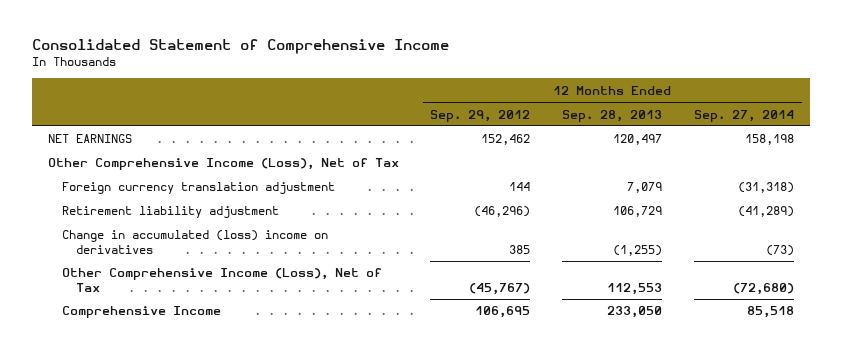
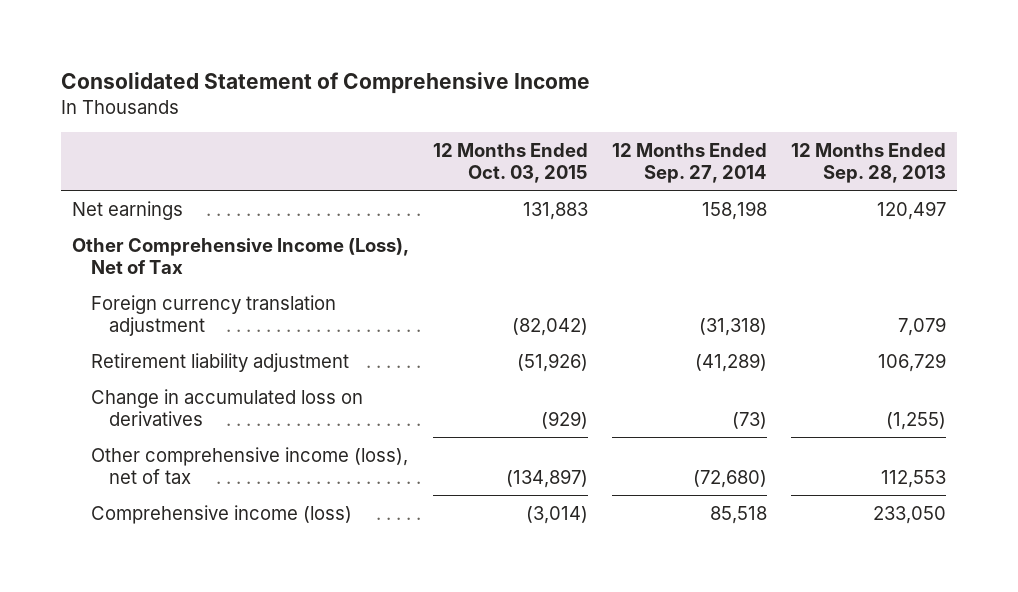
[430,109,531,122] Sep. 29, 2012 -> none
none -> [433,142,589,183] 12 Months Ended Oct. 03, 2015
[47,134,132,144] NET EARNINGS -> [72,200,184,220] Net earnings
[61,230,328,255] Change in accumulated (loss) income on derivatives -> [90,388,363,426] Change in accumulated loss on derivatives
[61,268,382,293] Other Comprehensive Income (Loss), Net of Tax -> [90,446,408,484] Other comprehensive income (loss), net of tax
[61,306,221,319] Comprehensive Income -> [90,504,352,524] Comprehensive income (loss)

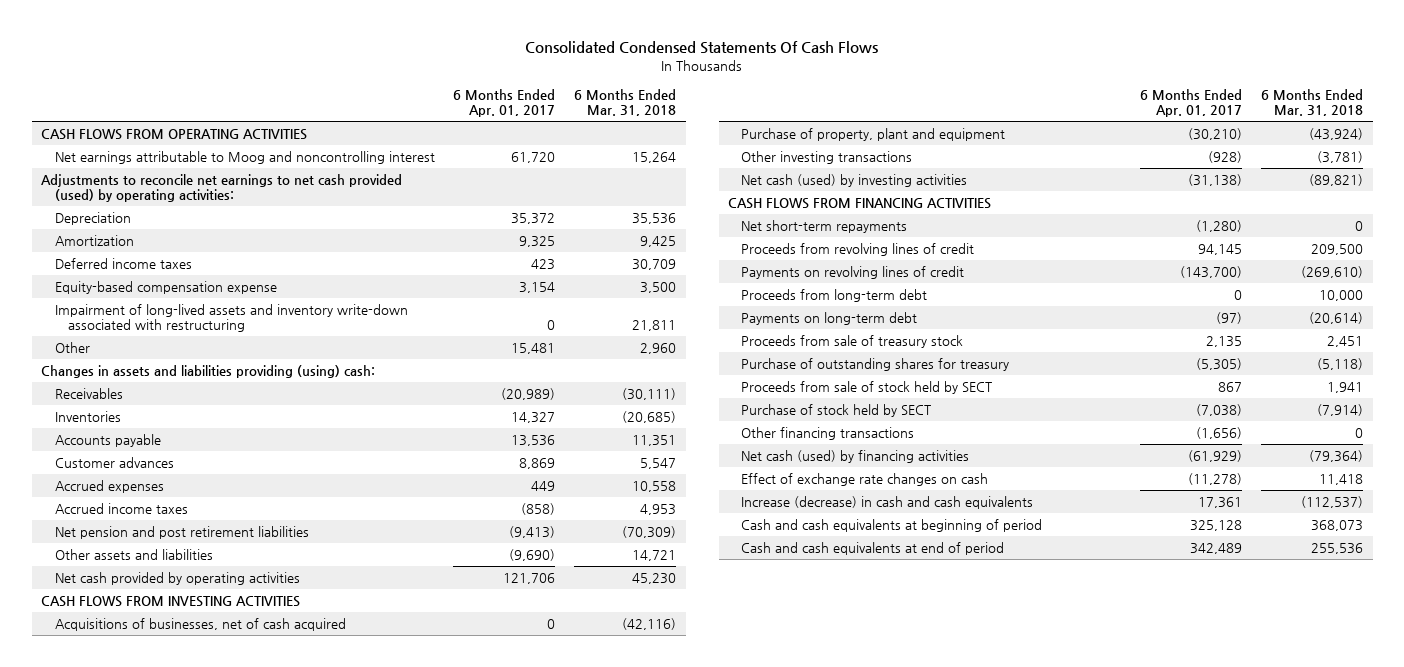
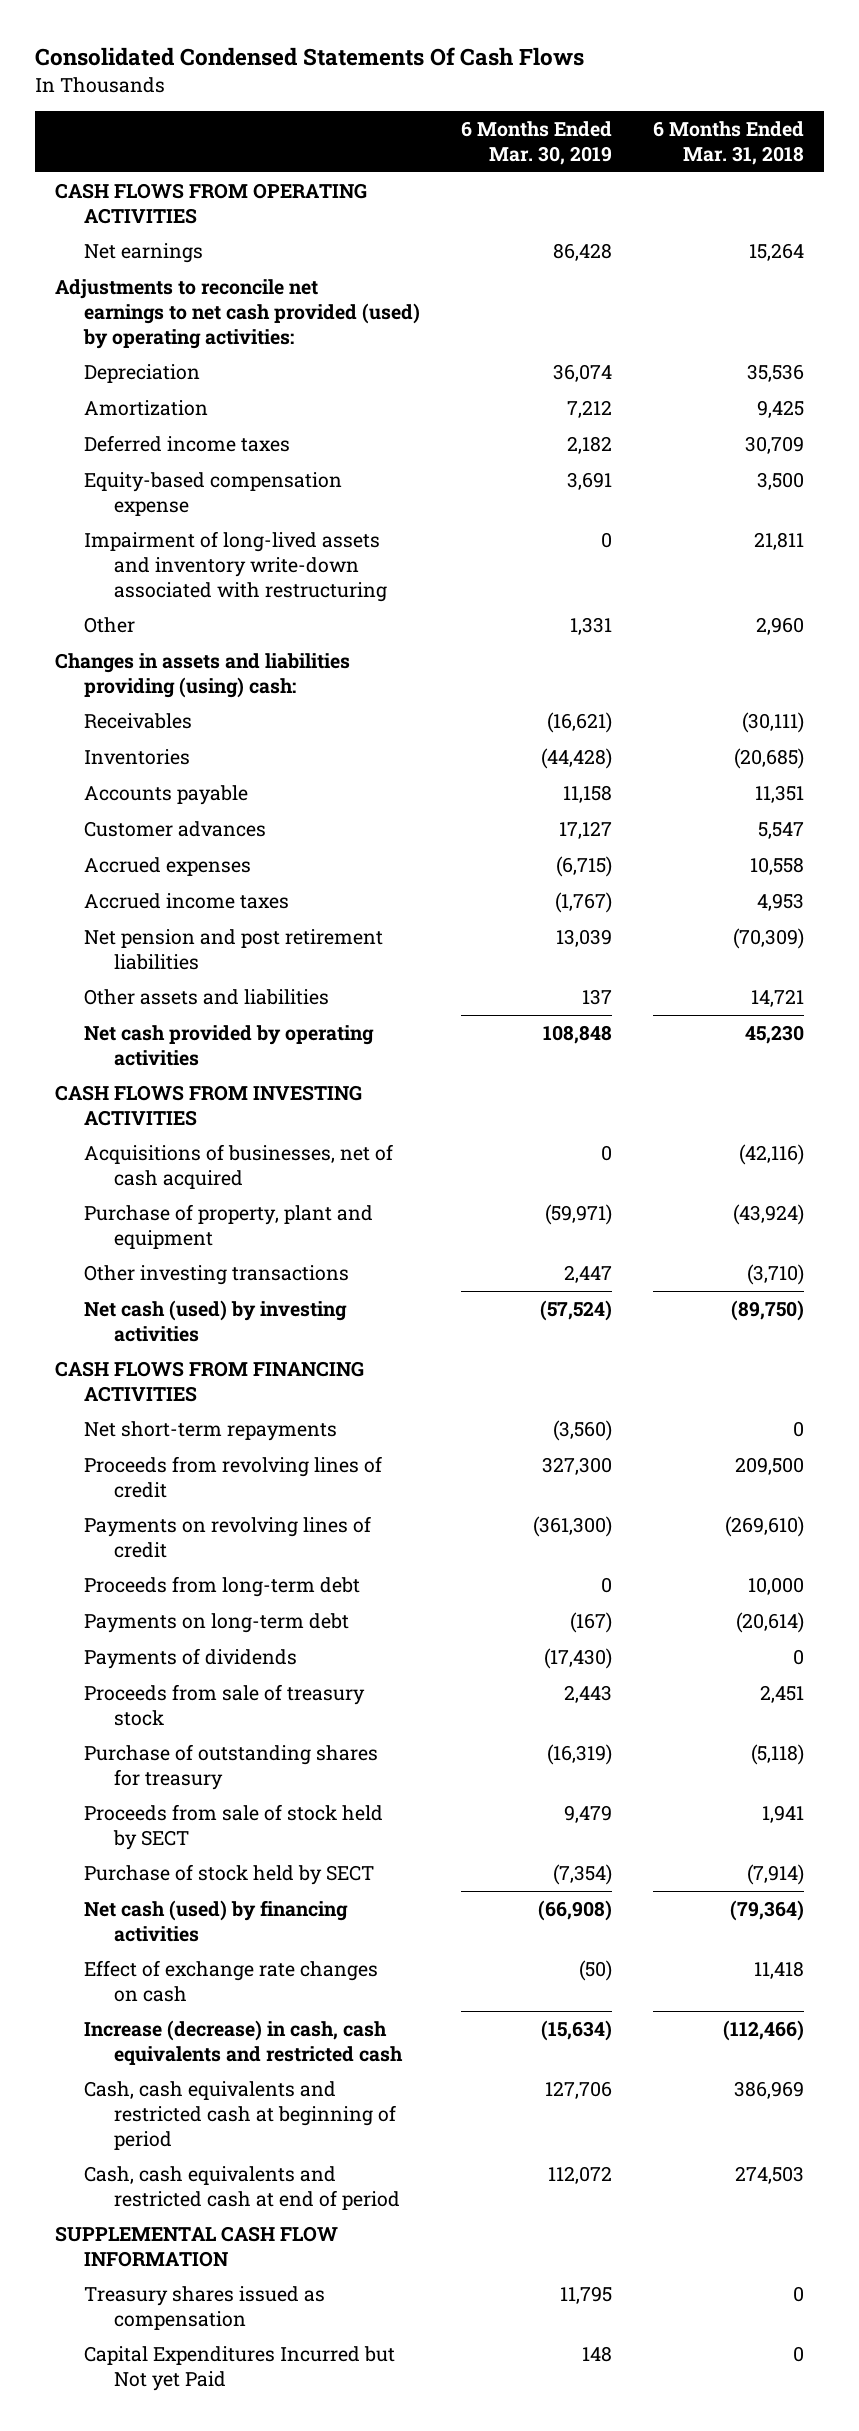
[453,89,556,118] 6 Months Ended Apr. 01, 2017 -> none
none -> [461,121,613,166] 6 Months Ended Mar. 30, 2019
[54,150,435,164] Net earnings attributable to Moog and noncontrolling interest -> [84,242,204,263] Net earnings
[1317,150,1364,163] (3,781) -> [746,1263,804,1285] (3,710)
[1309,173,1364,186] (89,821) -> [730,1299,804,1321] (89,750)
none -> [84,1647,298,1669] Payments of dividends
[741,426,915,440] Other financing transactions -> none
[741,495,1034,509] Increase (decrease) in cash and cash equivalents -> [84,2019,403,2065] Increase (decrease) in cash, cash equivalents and restricted cash
[1301,495,1364,508] (112,537) -> [722,2019,804,2041] (112,466)
[741,518,1043,532] Cash and cash equivalents at beginning of period -> [84,2080,396,2150] Cash, cash equivalents and restricted cash at beginning of period
[1311,519,1364,531] 368,073 -> [733,2080,804,2099] 386,969
[741,541,1005,555] Cash and cash equivalents at end of period -> [84,2165,400,2210] Cash, cash equivalents and restricted cash at end of period
[1311,542,1364,554] 255,536 -> [734,2165,804,2184] 274,503
none -> [55,2225,339,2267] SUPPLEMENTAL CASH FLOW INFORMATION
none -> [84,2285,326,2330] Treasury shares issued as compensation
none -> [84,2345,396,2391] Capital Expenditures Incurred but Not yet Paid

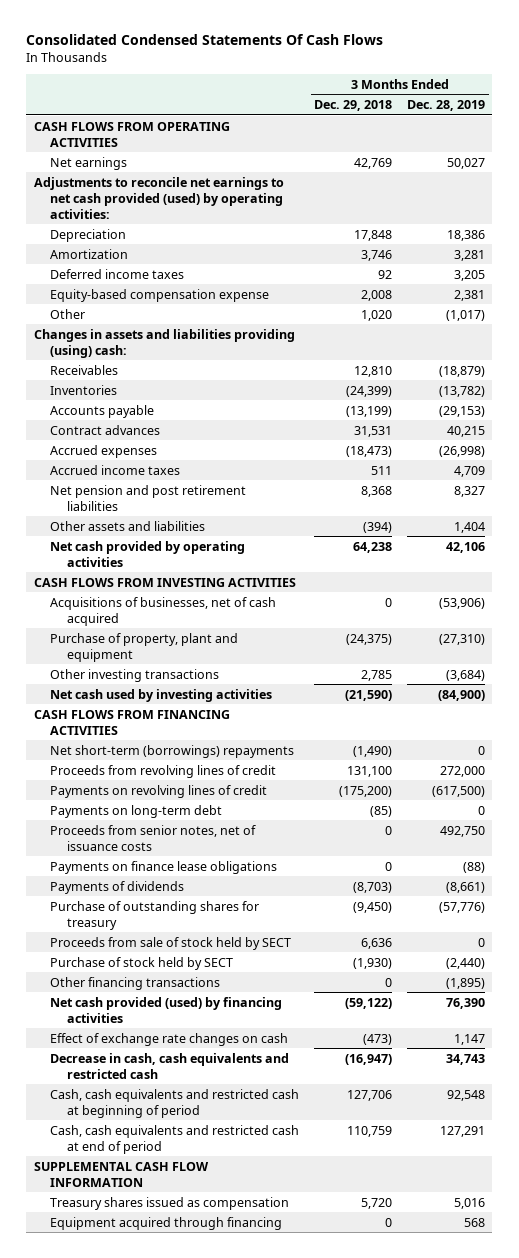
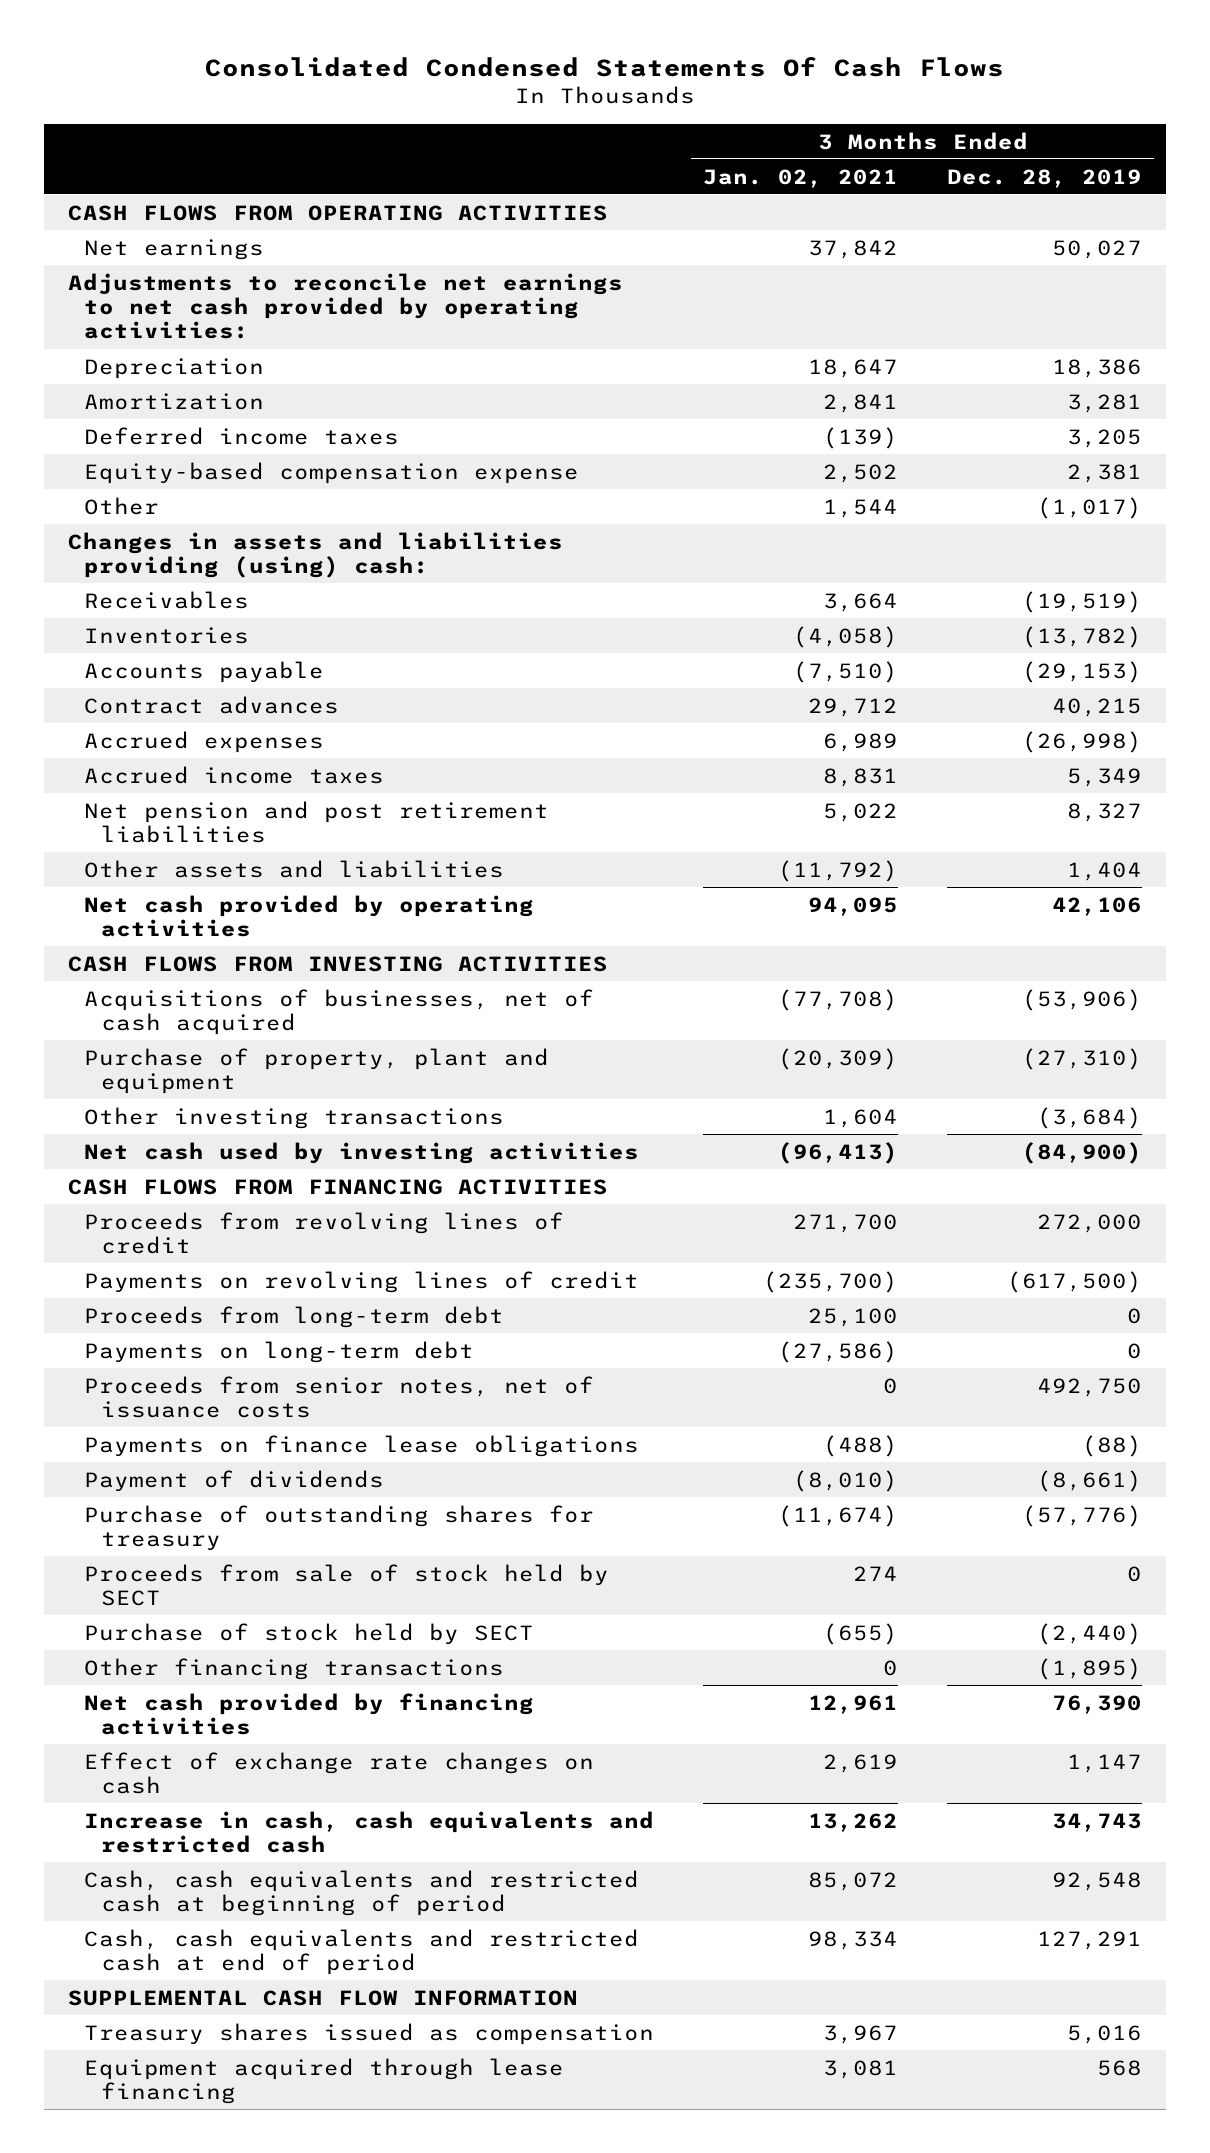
[314,100,393,112] Dec. 29, 2018 -> none
none -> [703,168,899,188] Jan. 02, 2021
[33,176,284,219] Adjustments to reconcile net earnings to net cash provided (used) by operating activities: -> [68,272,624,340] Adjustments to reconcile net earnings to net cash provided by operating activities:
[439,365,486,377] (18,879) -> [1021,590,1142,613] (19,519)
[454,465,486,477] 4,709 -> [1066,767,1142,787] 5,349
[50,744,295,758] Net short-term (borrowings) repayments -> none
none -> [84,1305,505,1328] Proceeds from long-term debt
[50,880,185,894] Payments of dividends -> [84,1469,385,1492] Payment of dividends
[50,996,283,1023] Net cash provided (used) by financing activities -> [84,1692,535,1736] Net cash provided by financing activities
[50,1052,290,1079] Decrease in cash, cash equivalents and restricted cash -> [84,1810,655,1854] Increase in cash, cash equivalents and restricted cash
[50,1216,283,1230] Equipment acquired through financing -> [84,2057,565,2105] Equipment acquired through lease financing

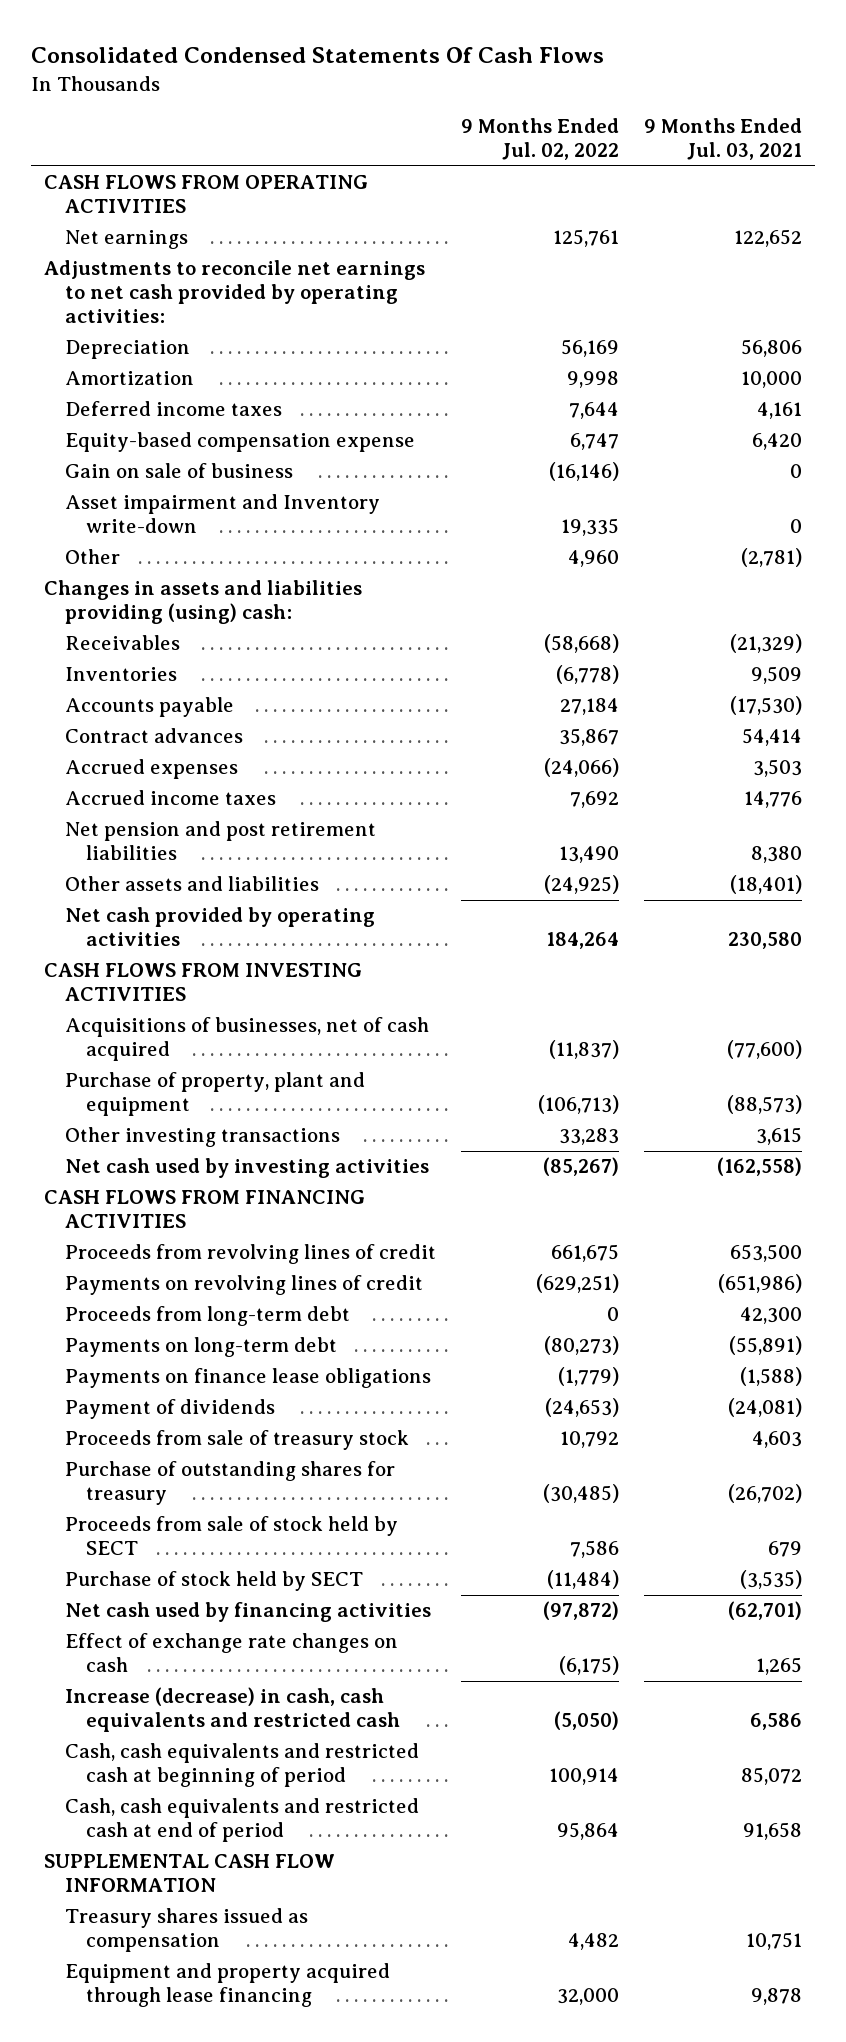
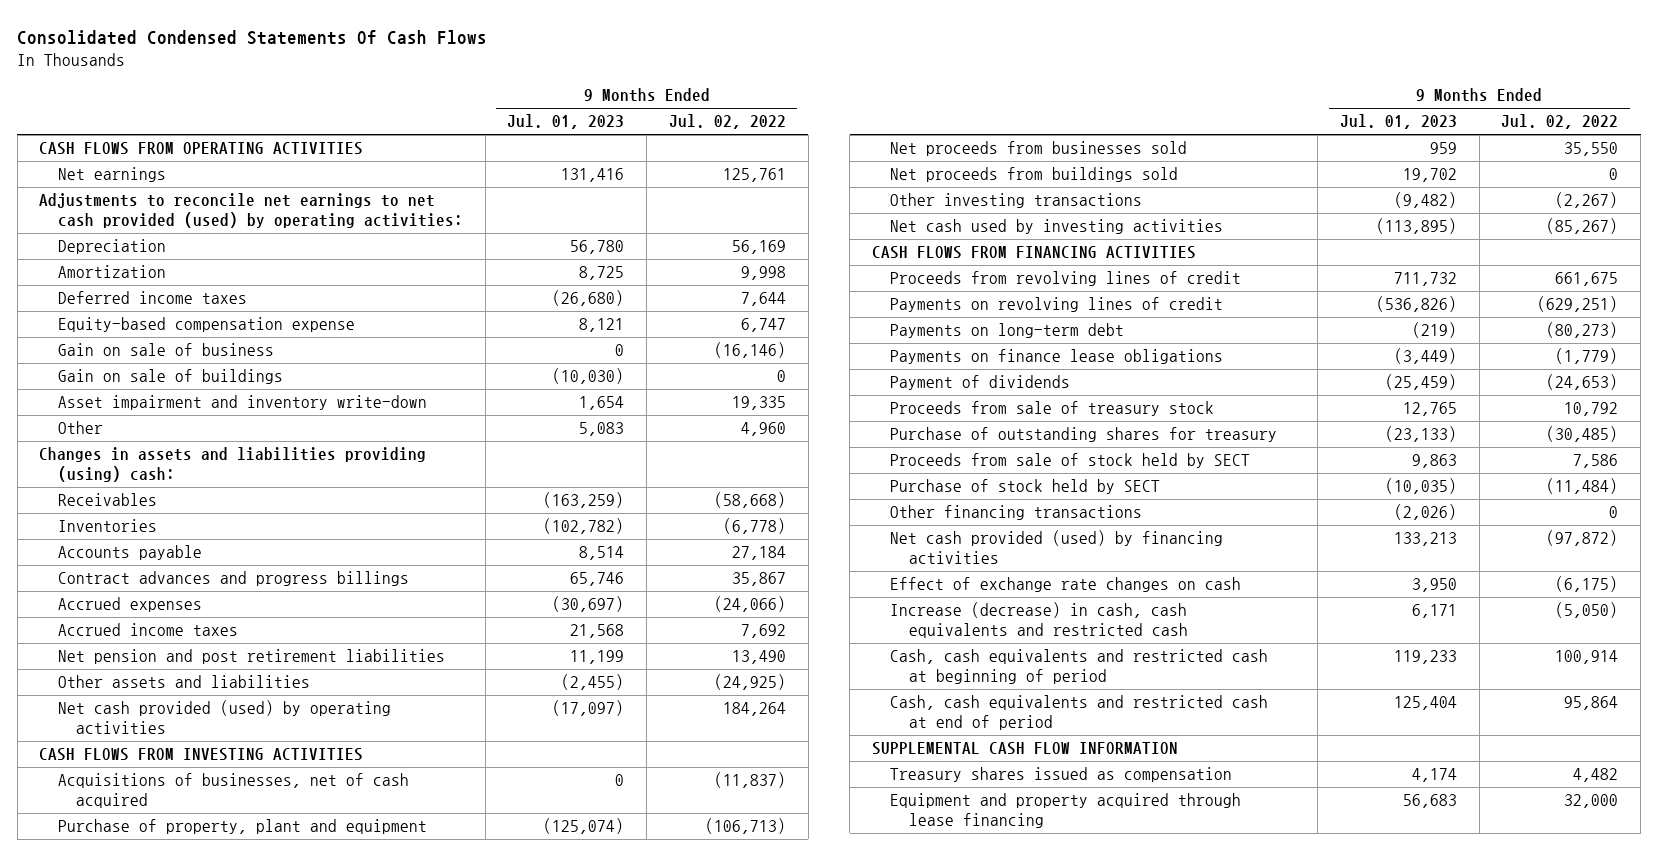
[644,118,803,161] 9 Months Ended Jul. 03, 2021 -> none
none -> [507,114,625,130] Jul. 01, 2023
[43,260,425,324] Adjustments to reconcile net earnings to net cash provided by operating activities: -> [39,193,463,228] Adjustments to reconcile net earnings to net cash provided (used) by operating activities:
none -> [57,369,283,385] Gain on sale of buildings
[64,494,380,534] Asset impairment and Inventory write-down -> [57,395,427,411] Asset impairment and inventory write-down
[64,728,243,744] Contract advances -> [57,571,409,587] Contract advances and progress billings
[64,907,375,947] Net cash provided by operating activities -> [57,700,391,734] Net cash provided (used) by operating activities
none -> [890,141,1188,157] Net proceeds from businesses sold
none -> [890,167,1179,183] Net proceeds from buildings sold
[559,1128,620,1146] 33,283 -> [1555,192,1619,209] (2,267)
[64,1306,350,1327] Proceeds from long-term debt -> none
none -> [890,505,1143,521] Other financing transactions
[64,1602,431,1623] Net cash used by financing activities -> [890,530,1224,564] Net cash provided (used) by financing activities

